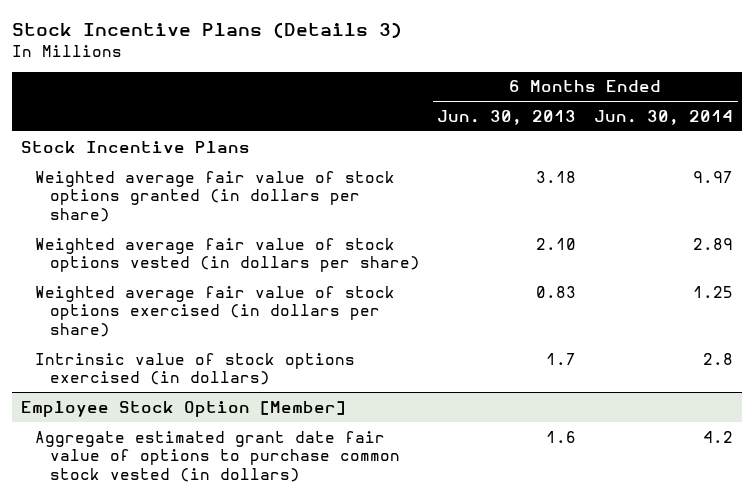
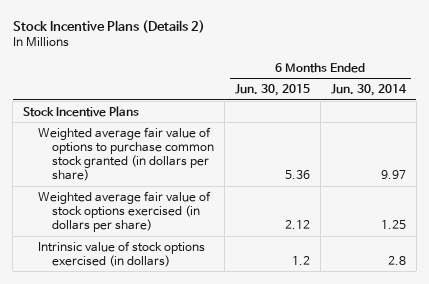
[12,21,403,38] Stock Incentive Plans (Details 3) -> [12,19,205,33] Stock Incentive Plans (Details 2)
[437,109,577,125] Jun. 30, 2013 -> none
none -> [234,84,310,97] Jun. 30, 2015
[35,237,420,273] Weighted average fair value of stock options vested (in dollars per share) -> none
[35,170,396,222] Weighted average fair value of stock options granted (in dollars per share) -> [37,126,214,182] Weighted average fair value of options to purchase common stock granted (in dollars per share)
[21,400,347,417] Employee Stock Option [Member] -> none
[35,430,400,482] Aggregate estimated grant date fair value of options to purchase common stock vested (in dollars) -> none

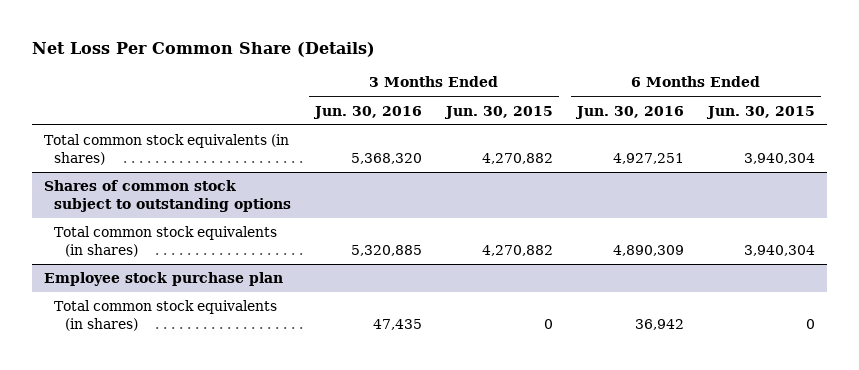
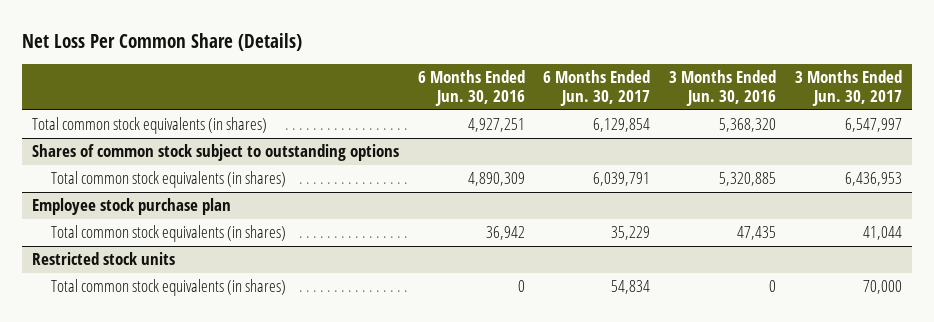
[444,105,554,119] Jun. 30, 2015 -> none
[705,105,815,119] Jun. 30, 2015 -> none
none -> [543,69,651,107] 6 Months Ended Jun. 30, 2017
none -> [795,69,903,107] 3 Months Ended Jun. 30, 2017
none -> [31,252,175,266] Restricted stock units
none -> [50,279,286,297] Total common stock equivalents (in shares)

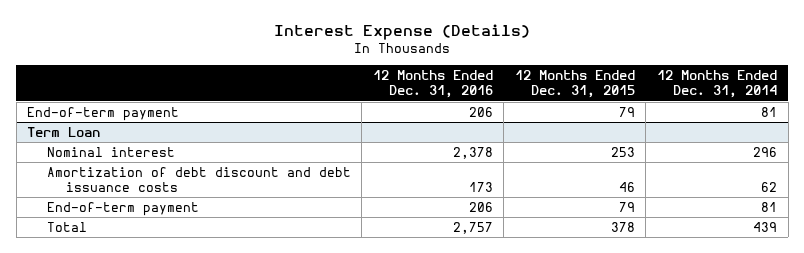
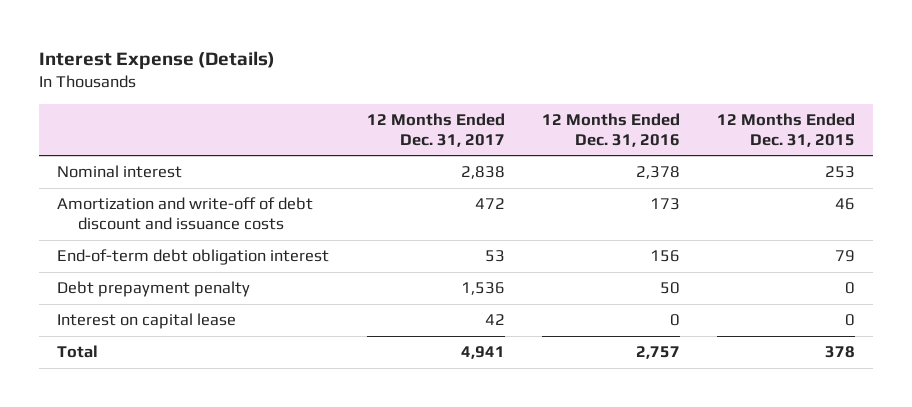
[657,70,778,99] 12 Months Ended Dec. 31, 2014 -> none
none -> [366,112,505,147] 12 Months Ended Dec. 31, 2017
[27,106,180,121] End-of-term payment -> none
[27,126,101,137] Term Loan -> none
[46,166,351,192] Amortization of debt discount and debt issuance costs -> [57,197,314,231] Amortization and write-off of debt discount and issuance costs
[46,201,199,216] End-of-term payment -> [57,249,330,266] End-of-term debt obligation interest
[468,201,493,212] 206 -> [649,250,680,263] 156
none -> [57,281,251,298] Debt prepayment penalty
none -> [57,313,237,330] Interest on capital lease

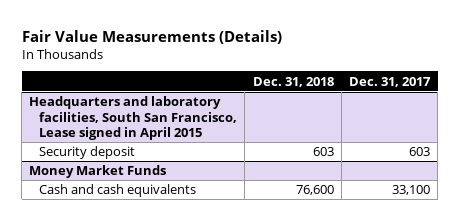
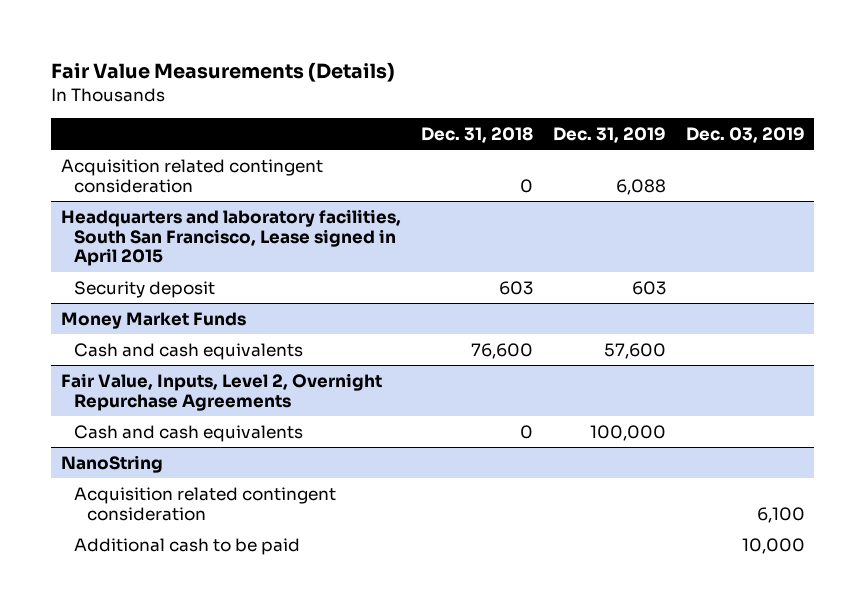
[348,76,431,87] Dec. 31, 2017 -> none
none -> [552,127,666,144] Dec. 31, 2019
none -> [685,127,805,144] Dec. 03, 2019
none -> [61,158,324,193] Acquisition related contingent consideration
none -> [61,372,383,411] Fair Value, Inputs, Level 2, Overnight Repurchase Agreements
none -> [74,424,304,442] Cash and cash equivalents
none -> [61,454,164,473] NanoString
none -> [74,486,337,521] Acquisition related contingent consideration
none -> [74,537,301,555] Additional cash to be paid

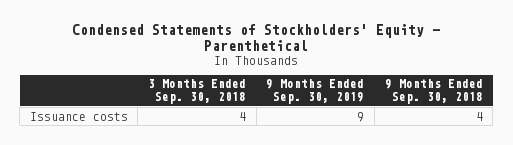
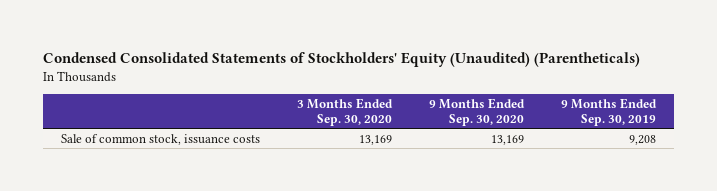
[72,24,441,51] Condensed Statements of Stockholders' Equity - Parenthetical -> [42,51,640,67] Condensed Consolidated Statements of Stockholders' Equity (Unaudited) (Parentheticals)
[148,79,247,105] 3 Months Ended Sep. 30, 2018 -> none
[384,79,483,105] 9 Months Ended Sep. 30, 2018 -> none
none -> [297,97,394,126] 3 Months Ended Sep. 30, 2020
none -> [428,97,525,126] 9 Months Ended Sep. 30, 2020
[29,111,128,121] Issuance costs -> [61,133,261,145] Sale of common stock, issuance costs
[357,111,365,122] 9 -> [628,134,656,145] 9,208

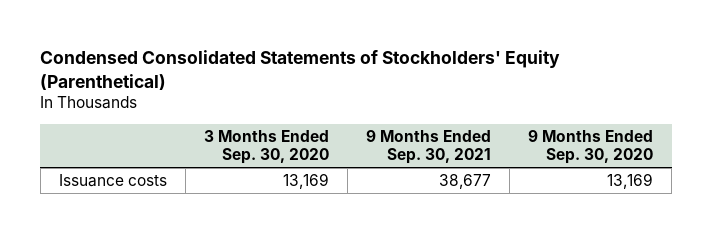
[42,51,640,67] Condensed Consolidated Statements of Stockholders' Equity (Unaudited) (Parentheticals) -> [40,49,561,90] Condensed Consolidated Statements of Stockholders' Equity (Parenthetical)
[560,97,657,126] 9 Months Ended Sep. 30, 2019 -> none
none -> [366,129,492,164] 9 Months Ended Sep. 30, 2021
[61,133,261,145] Sale of common stock, issuance costs -> [58,174,167,188] Issuance costs

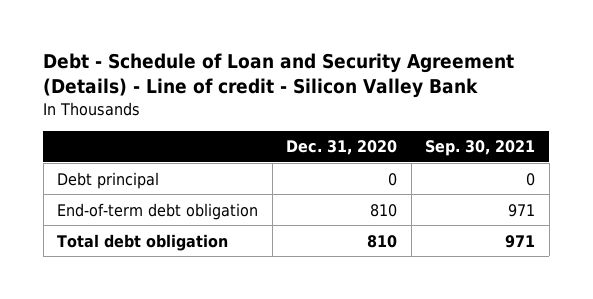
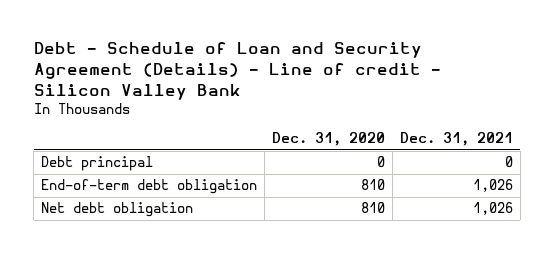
[425,140,536,157] Sep. 30, 2021 -> none
none -> [399,132,513,147] Dec. 31, 2021
[57,233,229,251] Total debt obligation -> [41,202,194,218] Net debt obligation

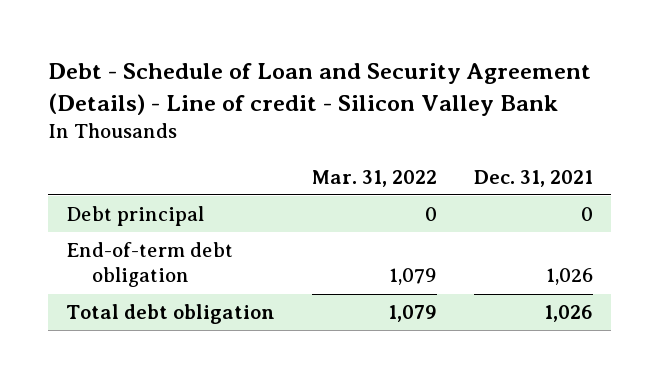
[271,132,385,147] Dec. 31, 2020 -> none
none -> [311,169,437,187] Mar. 31, 2022
[41,202,194,218] Net debt obligation -> [66,304,276,325] Total debt obligation

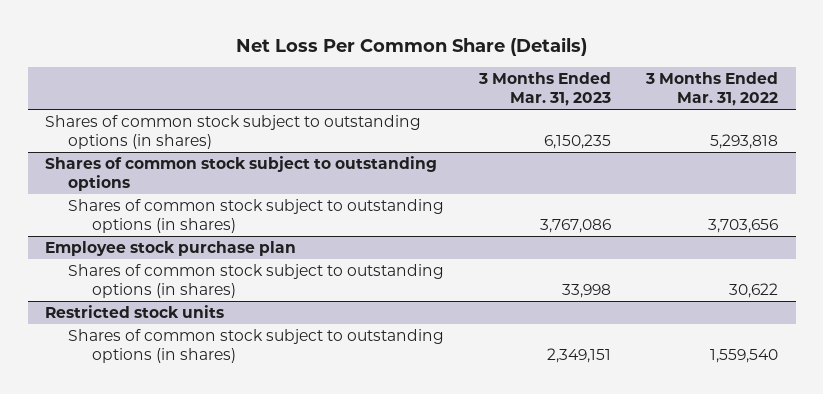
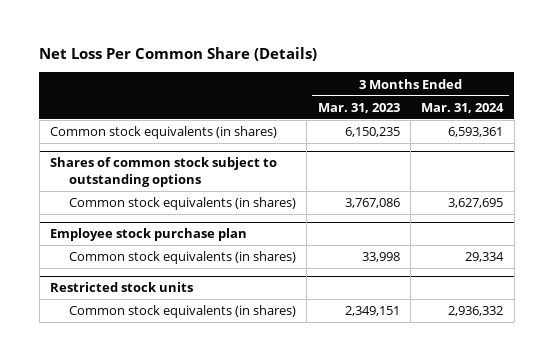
[645,72,779,106] 3 Months Ended Mar. 31, 2022 -> none
none -> [421,102,505,113] Mar. 31, 2024
[45,115,422,149] Shares of common stock subject to outstanding options (in shares) -> [50,126,278,140] Common stock equivalents (in shares)
[68,199,445,233] Shares of common stock subject to outstanding options (in shares) -> [68,197,296,211] Common stock equivalents (in shares)
[68,264,445,298] Shares of common stock subject to outstanding options (in shares) -> [68,251,296,265] Common stock equivalents (in shares)
[68,329,445,363] Shares of common stock subject to outstanding options (in shares) -> [68,305,296,319] Common stock equivalents (in shares)

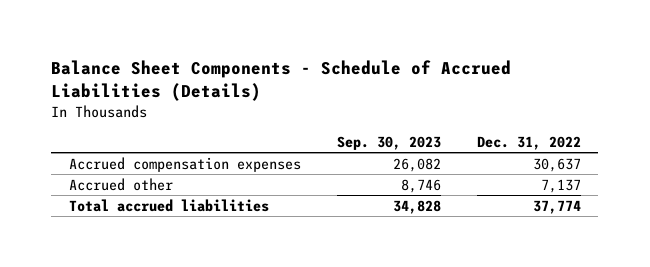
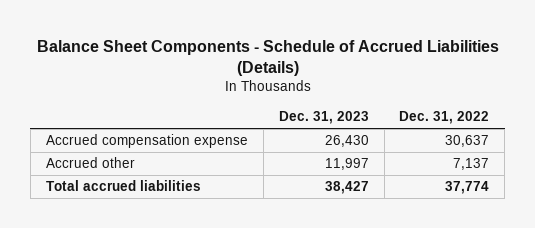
[336,136,441,151] Sep. 30, 2023 -> none
none -> [278,111,369,125] Dec. 31, 2023
[68,156,301,172] Accrued compensation expenses -> [45,134,248,149] Accrued compensation expense

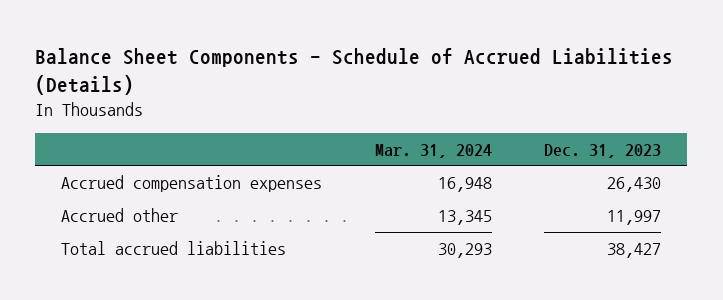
[399,111,490,125] Dec. 31, 2022 -> none
none -> [374,143,492,158] Mar. 31, 2024
[45,134,248,149] Accrued compensation expense -> [61,175,323,193] Accrued compensation expenses

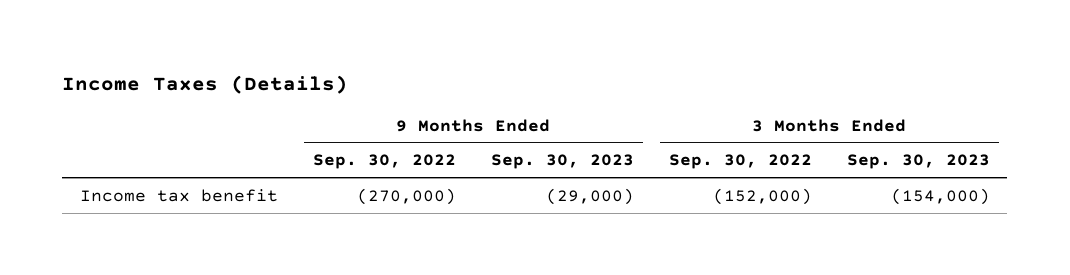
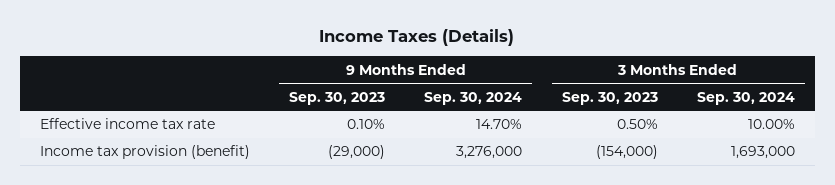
[312,154,456,170] Sep. 30, 2022 -> none
[668,154,812,170] Sep. 30, 2022 -> none
none -> [424,91,523,105] Sep. 30, 2024
none -> [696,91,795,105] Sep. 30, 2024
none -> [39,118,215,130] Effective income tax rate
[79,188,278,202] Income tax benefit -> [39,145,250,160] Income tax provision (benefit)

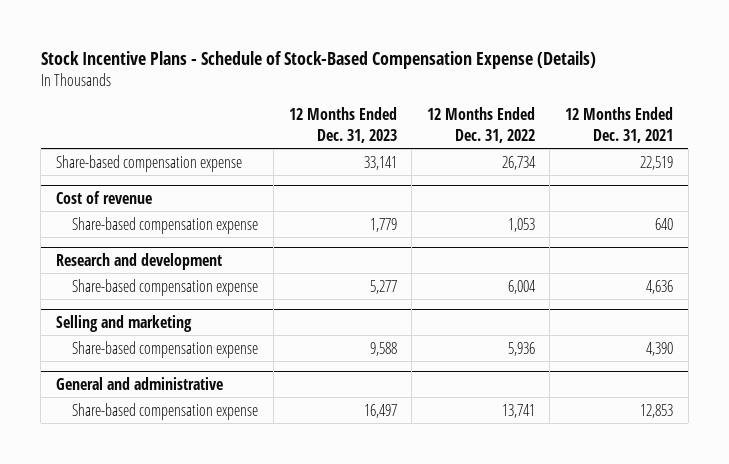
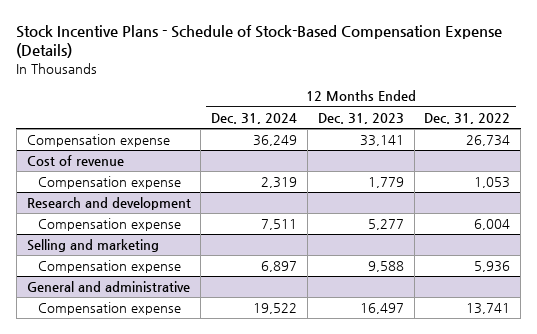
[565,107,674,143] 12 Months Ended Dec. 31, 2021 -> none
none -> [211,112,298,124] Dec. 31, 2024
[55,154,242,172] Share-based compensation expense -> [26,134,170,148] Compensation expense
[72,216,259,234] Share-based compensation expense -> [37,176,181,190] Compensation expense
[72,278,259,296] Share-based compensation expense -> [37,218,181,232] Compensation expense
[72,340,259,358] Share-based compensation expense -> [37,260,181,274] Compensation expense
[72,402,259,420] Share-based compensation expense -> [37,302,181,316] Compensation expense

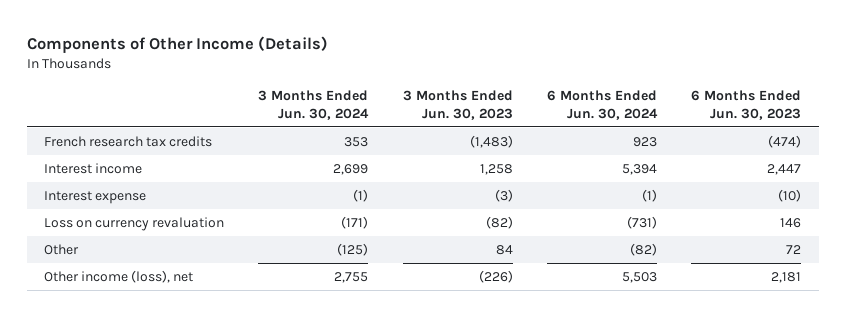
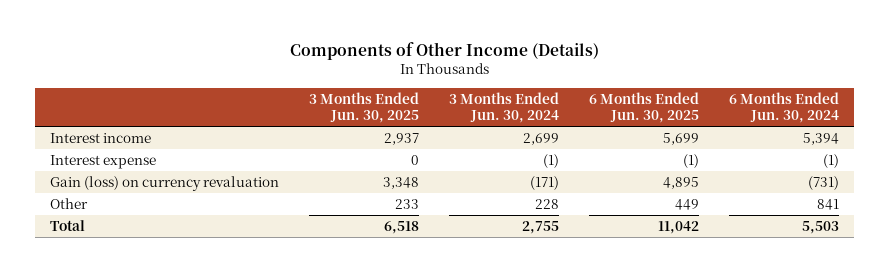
[402,89,513,120] 3 Months Ended Jun. 30, 2023 -> none
[691,89,802,120] 6 Months Ended Jun. 30, 2023 -> none
none -> [309,91,420,124] 3 Months Ended Jun. 30, 2025
none -> [588,91,699,124] 6 Months Ended Jun. 30, 2025
[43,136,212,148] French research tax credits -> none
[43,217,224,232] Loss on currency revaluation -> [50,175,280,191] Gain (loss) on currency revaluation
[337,243,369,257] (125) -> [535,198,560,209] 228
[629,243,657,257] (82) -> [816,198,839,210] 841
[43,270,193,284] Other income (loss), net -> [50,219,86,231] Total

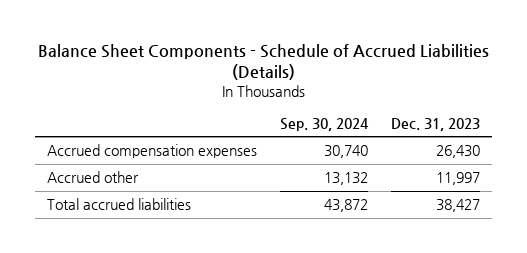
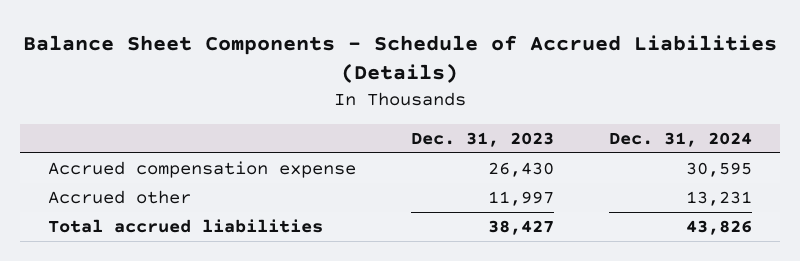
[280,117,370,131] Sep. 30, 2024 -> none
none -> [609,132,753,148] Dec. 31, 2024
[46,144,257,159] Accrued compensation expenses -> [47,161,356,179] Accrued compensation expense

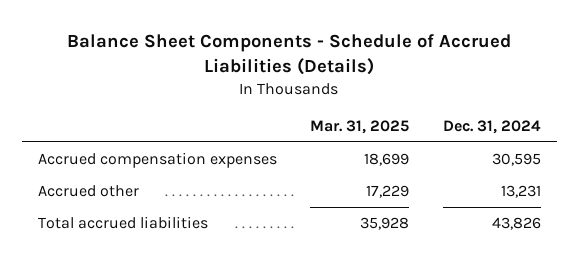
[410,132,554,148] Dec. 31, 2023 -> none
none -> [310,120,410,135] Mar. 31, 2025
[47,161,356,179] Accrued compensation expense -> [38,152,278,169] Accrued compensation expenses

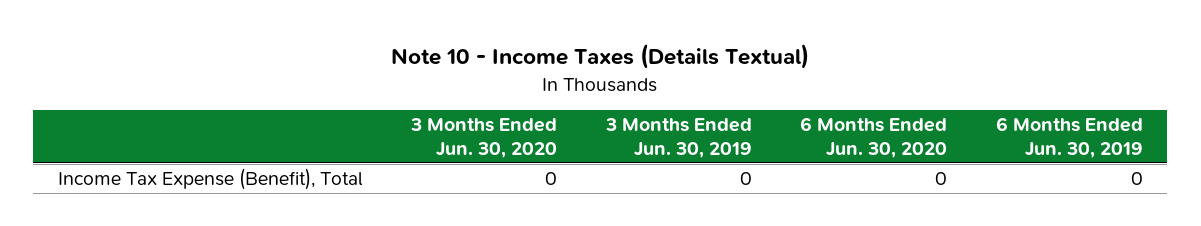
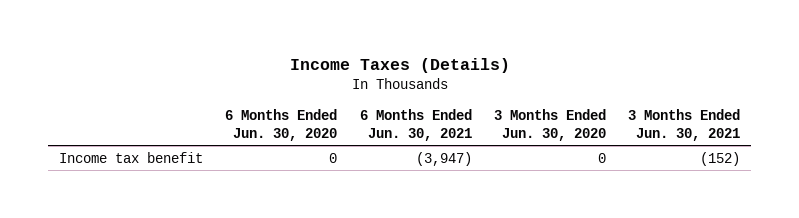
[391,44,810,70] Note 10 - Income Taxes (Details Textual) -> [289,58,510,74] Income Taxes (Details)
[604,118,752,158] 3 Months Ended Jun. 30, 2019 -> none
[996,117,1144,158] 6 Months Ended Jun. 30, 2019 -> none
none -> [359,109,472,141] 6 Months Ended Jun. 30, 2021
none -> [628,109,741,141] 3 Months Ended Jun. 30, 2021
[57,168,363,191] Income Tax Expense (Benefit), Total -> [59,151,204,163] Income tax benefit

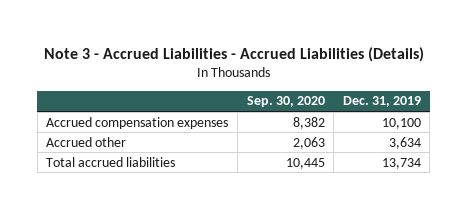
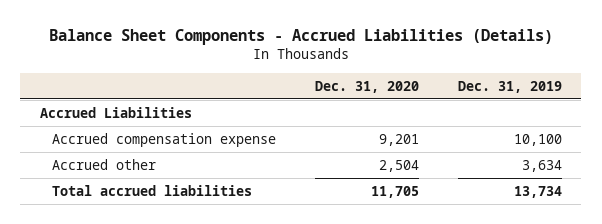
[43,46,424,62] Note 3 - Accrued Liabilities - Accrued Liabilities (Details) -> [48,29,553,46] Balance Sheet Components - Accrued Liabilities (Details)
[246,96,325,108] Sep. 30, 2020 -> none
none -> [314,80,419,93] Dec. 31, 2020
none -> [39,106,192,118] Accrued Liabilities
[46,116,229,129] Accrued compensation expenses -> [52,132,277,147] Accrued compensation expense

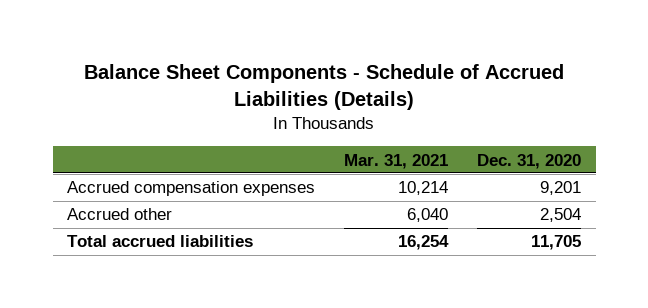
[48,29,553,46] Balance Sheet Components - Accrued Liabilities (Details) -> [84,64,565,110] Balance Sheet Components - Schedule of Accrued Liabilities (Details)
[457,80,562,93] Dec. 31, 2019 -> none
none -> [344,153,449,169] Mar. 31, 2021
[39,106,192,118] Accrued Liabilities -> none
[52,132,277,147] Accrued compensation expense -> [67,181,316,197] Accrued compensation expenses

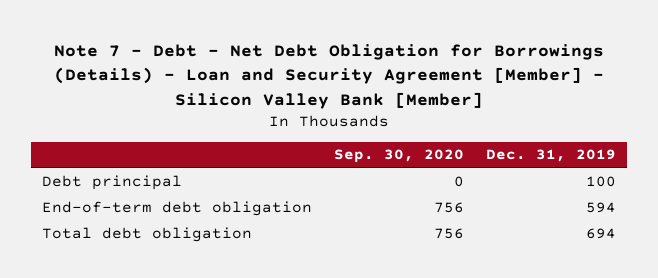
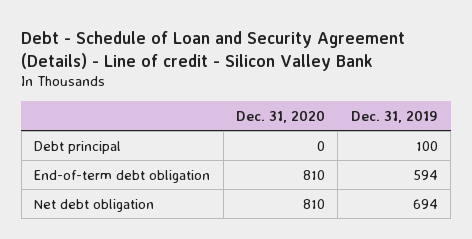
[53,43,604,109] Note 7 - Debt - Net Debt Obligation for Borrowings (Details) - Loan and Security Agreement [Member] - Silicon Valley Bank [Member] -> [21,31,406,71] Debt - Schedule of Loan and Security Agreement (Details) - Line of credit - Silicon Valley Bank
[333,149,464,164] Sep. 30, 2020 -> none
none -> [236,109,326,123] Dec. 31, 2020
[42,227,253,243] Total debt obligation -> [34,198,155,212] Net debt obligation

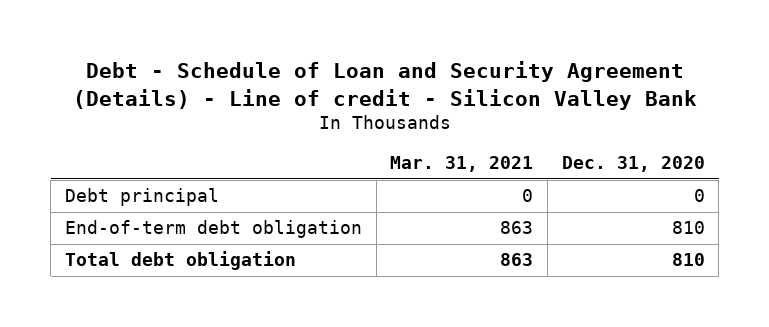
[350,109,438,123] Dec. 31, 2019 -> none
none -> [390,156,534,173] Mar. 31, 2021
[34,198,155,212] Net debt obligation -> [64,251,296,271] Total debt obligation

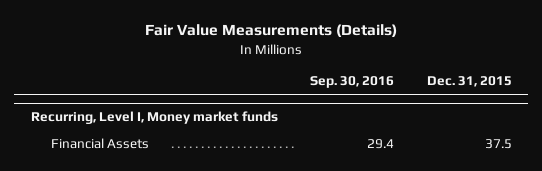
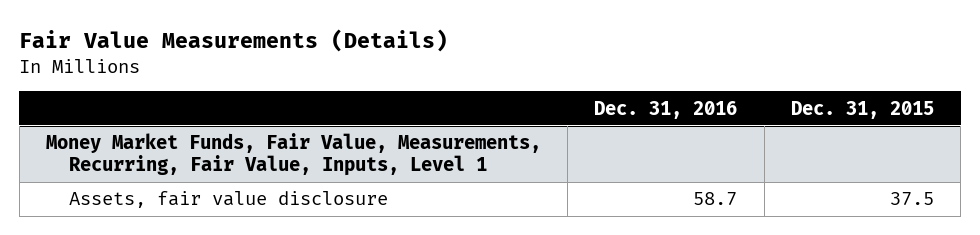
[310,76,395,89] Sep. 30, 2016 -> none
none -> [594,100,738,119] Dec. 31, 2016
[30,111,278,125] Recurring, Level I, Money market funds -> none
none -> [46,133,542,177] Money Market Funds, Fair Value, Measurements, Recurring, Fair Value, Inputs, Level 1
[50,137,149,149] Financial Assets -> [68,191,388,209] Assets, fair value disclosure

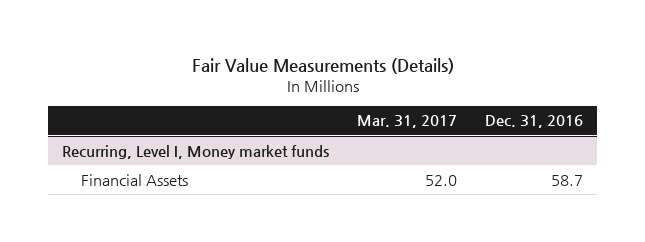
[790,100,934,119] Dec. 31, 2015 -> none
none -> [357,115,458,129] Mar. 31, 2017
[46,133,542,177] Money Market Funds, Fair Value, Measurements, Recurring, Fair Value, Inputs, Level 1 -> none
none -> [62,144,330,159] Recurring, Level I, Money market funds
[68,191,388,209] Assets, fair value disclosure -> [81,173,189,186] Financial Assets

